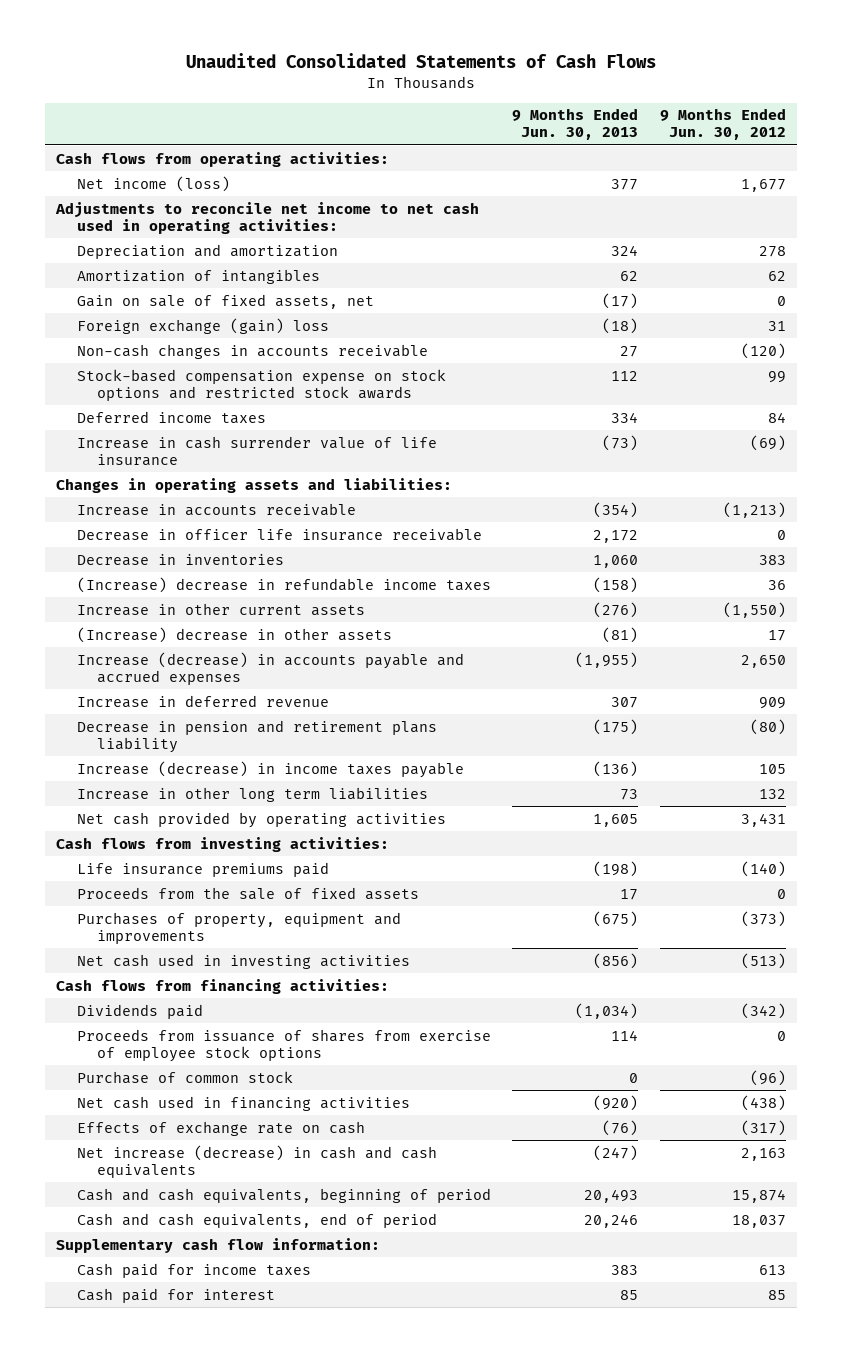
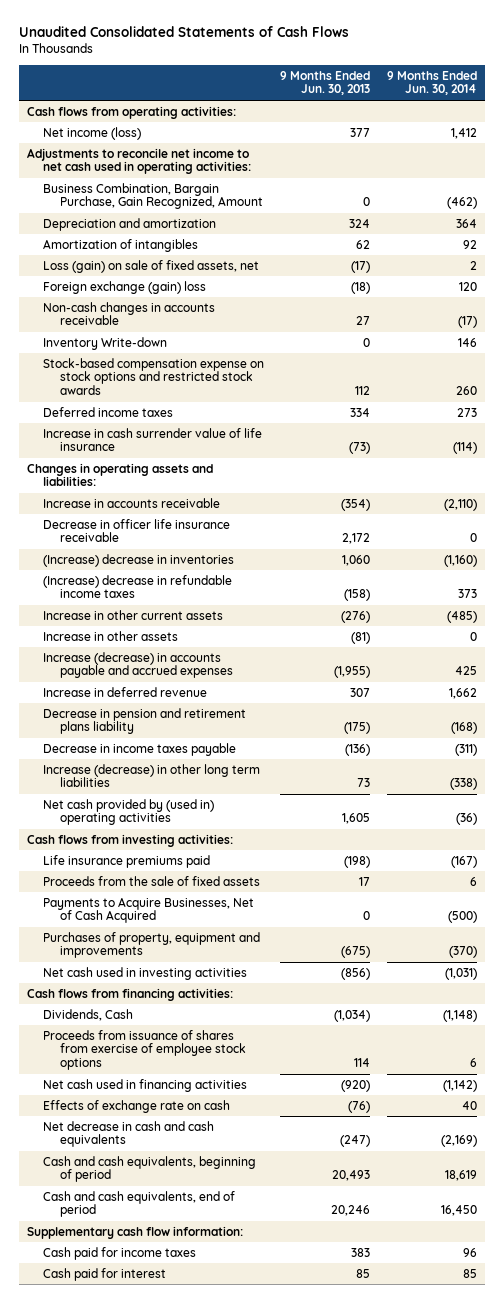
[659,108,786,141] 9 Months Ended Jun. 30, 2012 -> none
none -> [386,70,477,96] 9 Months Ended Jun. 30, 2014
none -> [43,182,263,210] Business Combination, Bargain Purchase, Gain Recognized, Amount
[76,293,374,309] Gain on sale of fixed assets, net -> [43,259,260,273] Loss (gain) on sale of fixed assets, net
none -> [43,336,168,350] Inventory Write-down
[76,553,284,566] Decrease in inventories -> [43,553,235,567] (Increase) decrease in inventories
[76,626,392,643] (Increase) decrease in other assets -> [43,630,179,641] Increase in other assets
[76,760,464,778] Increase (decrease) in income taxes payable -> [43,742,237,756] Decrease in income taxes payable
[76,786,428,802] Increase in other long term liabilities -> [43,763,261,788] Increase (decrease) in other long term liabilities
[76,811,446,828] Net cash provided by operating activities -> [43,798,215,826] Net cash provided by (used in) operating activities
none -> [43,896,255,924] Payments to Acquire Businesses, Net of Cash Acquired
[76,1003,203,1019] Dividends paid -> [43,1008,134,1021] Dividends, Cash
[76,1070,293,1084] Purchase of common stock -> none
[76,1144,437,1178] Net increase (decrease) in cash and cash equivalents -> [43,1120,215,1148] Net decrease in cash and cash equivalents

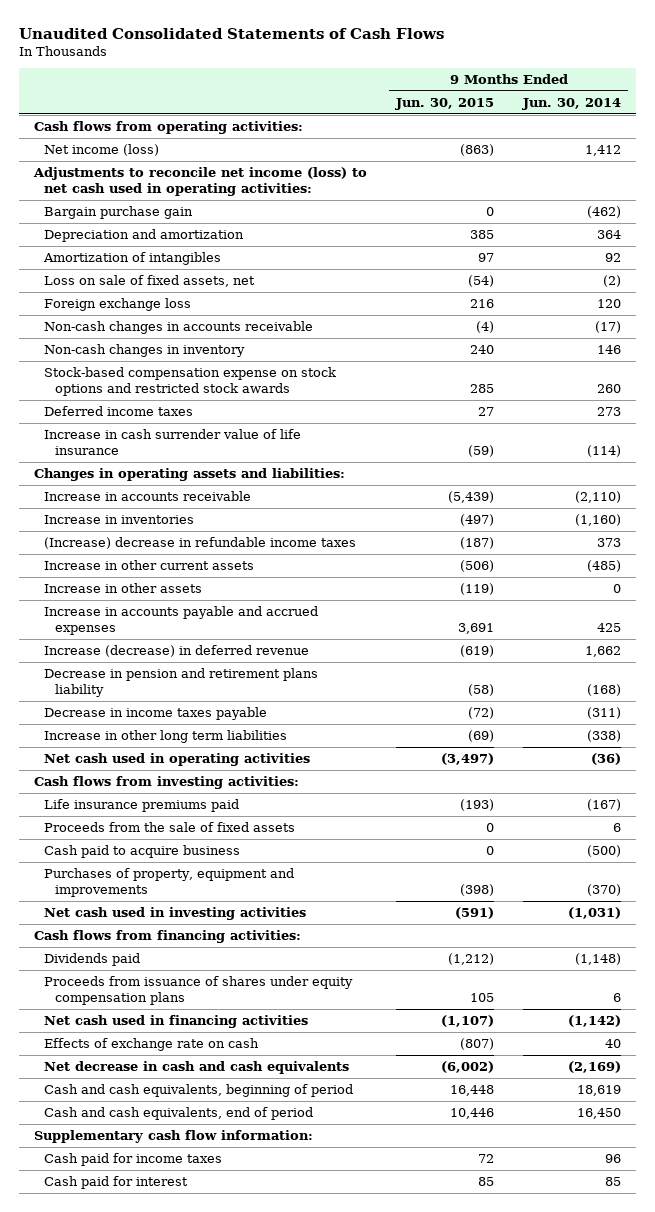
[280,70,371,96] 9 Months Ended Jun. 30, 2013 -> none
none -> [395,98,495,111] Jun. 30, 2015
[27,147,252,175] Adjustments to reconcile net income to net cash used in operating activities: -> [32,167,367,197] Adjustments to reconcile net income (loss) to net cash used in operating activities:
[43,182,263,210] Business Combination, Bargain Purchase, Gain Recognized, Amount -> [44,206,194,220] Bargain purchase gain
[43,259,260,273] Loss (gain) on sale of fixed assets, net -> [44,275,256,288] Loss on sale of fixed assets, net
[469,260,477,270] 2 -> [603,275,622,288] (2)
[43,280,207,294] Foreign exchange (gain) loss -> [44,298,192,312] Foreign exchange loss
[43,336,168,350] Inventory Write-down -> [44,344,246,358] Non-cash changes in inventory
[43,518,231,543] Decrease in officer life insurance receivable -> none
[43,553,235,567] (Increase) decrease in inventories -> [44,515,195,525] Increase in inventories
[43,651,233,679] Increase (decrease) in accounts payable and accrued expenses -> [44,606,319,636] Increase in accounts payable and accrued expenses
[43,686,208,697] Increase in deferred revenue -> [44,645,310,658] Increase (decrease) in deferred revenue
[43,763,261,788] Increase (decrease) in other long term liabilities -> [44,730,288,744] Increase in other long term liabilities
[43,798,215,826] Net cash provided by (used in) operating activities -> [44,753,311,767] Net cash used in operating activities
[43,896,255,924] Payments to Acquire Businesses, Net of Cash Acquired -> [44,845,241,859] Cash paid to acquire business
[43,1008,134,1021] Dividends, Cash -> [44,953,141,967] Dividends paid
[43,1029,246,1071] Proceeds from issuance of shares from exercise of employee stock options -> [44,976,354,1006] Proceeds from issuance of shares under equity compensation plans

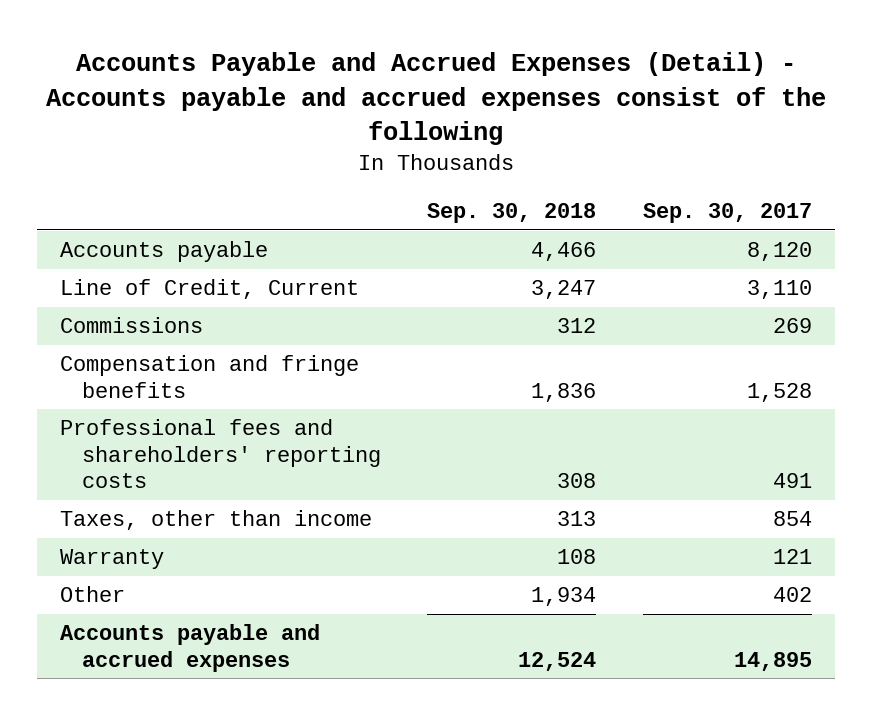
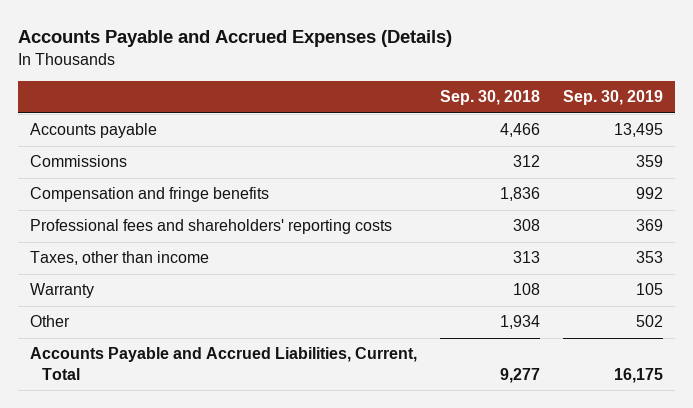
[46,52,827,145] Accounts Payable and Accrued Expenses (Detail) - Accounts payable and accrued expenses consist of the following -> [17,29,452,47] Accounts Payable and Accrued Expenses (Details)
[643,203,813,224] Sep. 30, 2017 -> none
none -> [563,90,664,106] Sep. 30, 2019
[59,279,359,300] Line of Credit, Current -> none
[59,624,320,672] Accounts payable and accrued expenses -> [29,347,417,380] Accounts Payable and Accrued Liabilities, Current, Total
[518,651,597,671] 12,524 -> [499,367,540,383] 9,277

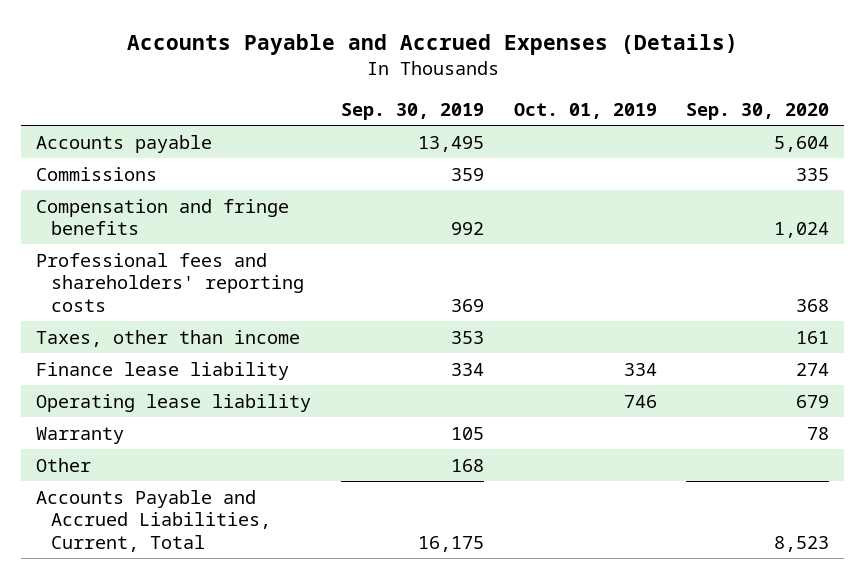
[439,90,540,106] Sep. 30, 2018 -> none
none -> [513,102,657,119] Oct. 01, 2019
none -> [686,102,830,120] Sep. 30, 2020
none -> [36,361,290,380] Finance lease liability
none -> [36,393,312,412] Operating lease liability
[636,315,664,328] 502 -> [450,458,484,472] 168

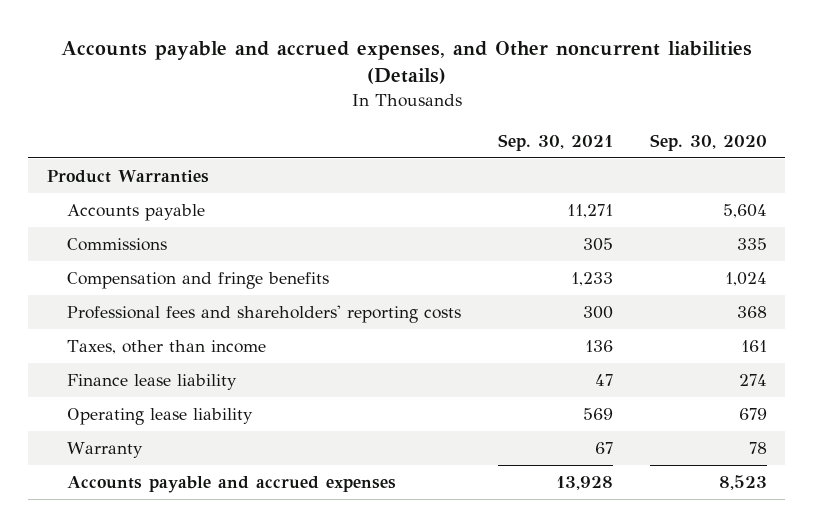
[126,34,738,56] Accounts Payable and Accrued Expenses (Details) -> [60,41,752,85] Accounts payable and accrued expenses, and Other noncurrent liabilities (Details)
[340,102,484,120] Sep. 30, 2019 -> none
[513,102,657,119] Oct. 01, 2019 -> none
none -> [497,133,613,151] Sep. 30, 2021
none -> [46,170,209,184] Product Warranties
[36,457,92,472] Other -> none
[36,489,271,552] Accounts Payable and Accrued Liabilities, Current, Total -> [66,476,396,494] Accounts payable and accrued expenses

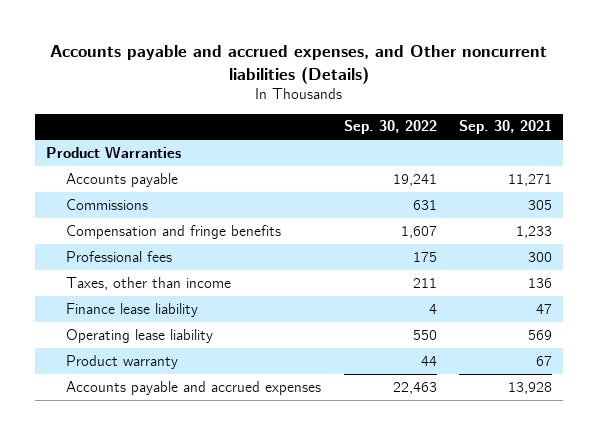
[649,133,767,151] Sep. 30, 2020 -> none
none -> [343,120,437,135] Sep. 30, 2022
[66,305,461,324] Professional fees and shareholders' reporting costs -> [66,250,173,262] Professional fees
[66,442,143,459] Warranty -> [66,354,179,369] Product warranty

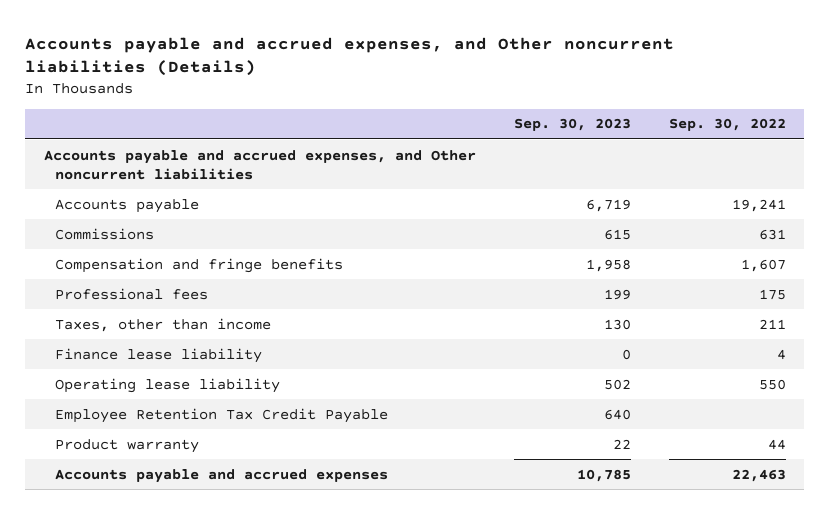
[459,120,553,135] Sep. 30, 2021 -> none
none -> [513,118,631,132] Sep. 30, 2023
[45,145,181,158] Product Warranties -> [43,149,476,180] Accounts payable and accrued expenses, and Other noncurrent liabilities
none -> [55,407,389,423] Employee Retention Tax Credit Payable

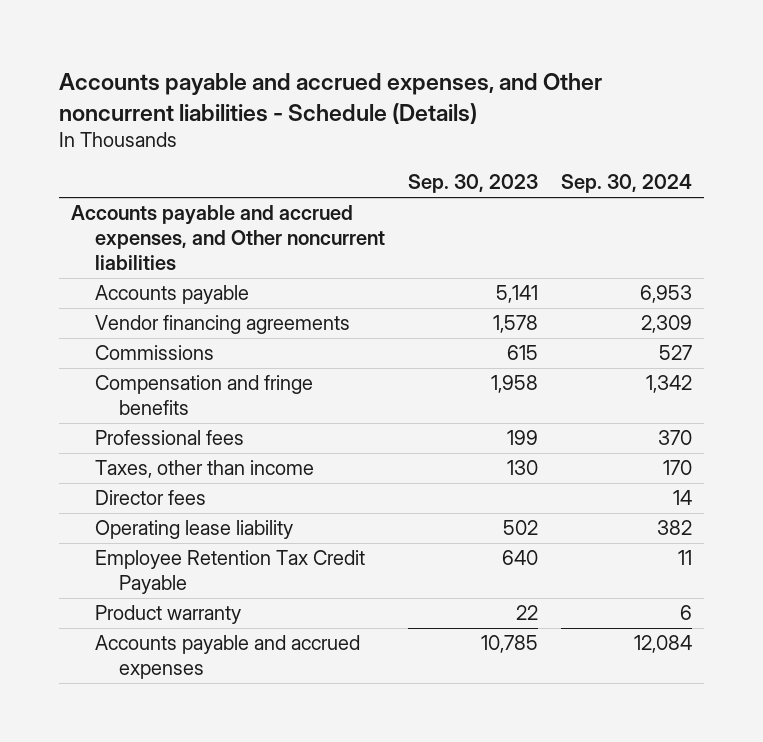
[24,36,674,77] Accounts payable and accrued expenses, and Other noncurrent liabilities (Details) -> [59,72,603,124] Accounts payable and accrued expenses, and Other noncurrent liabilities - Schedule (Details)
[668,118,786,132] Sep. 30, 2022 -> none
none -> [561,174,693,194] Sep. 30, 2024
[585,198,631,212] 6,719 -> [495,285,538,304] 5,141
none -> [94,315,350,335] Vendor financing agreements
[55,347,263,363] Finance lease liability -> none
none -> [94,490,206,506] Director fees

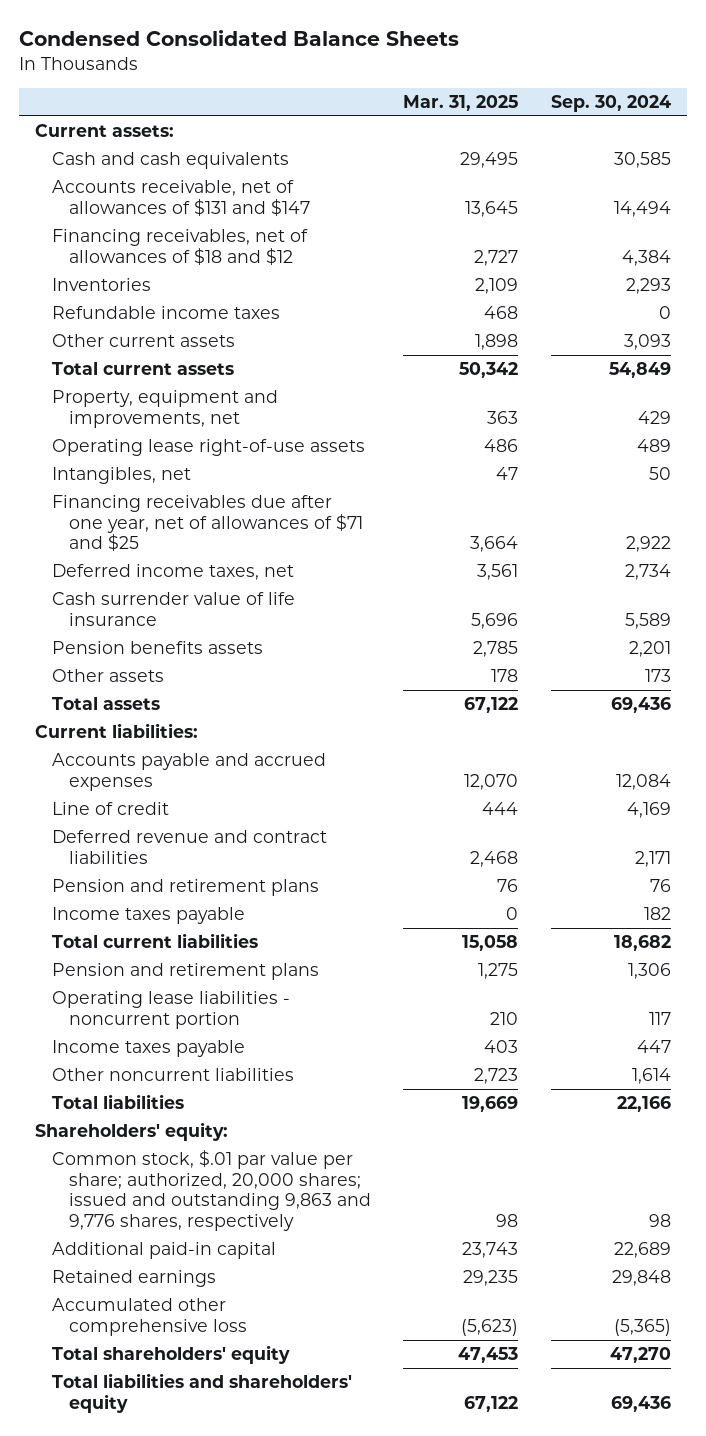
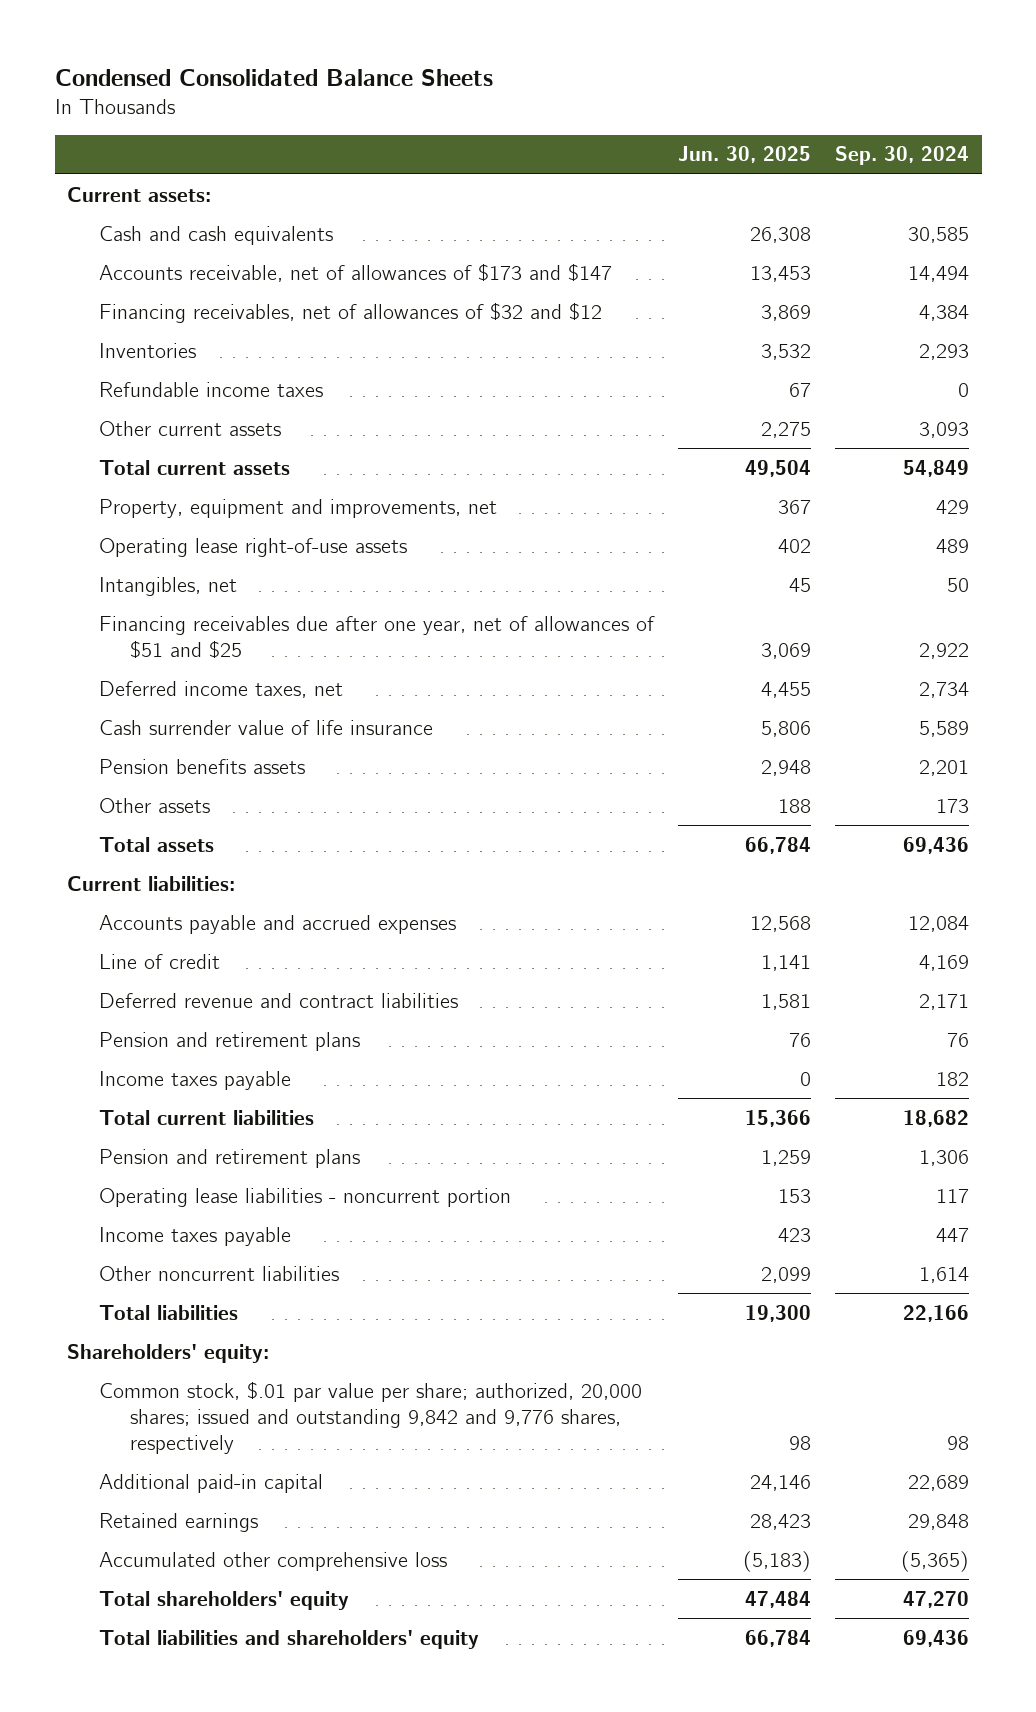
[403,94,519,111] Mar. 31, 2025 -> none
none -> [677,146,811,164] Jun. 30, 2025
[51,180,310,216] Accounts receivable, net of allowances of $131 and $147 -> [98,262,612,282] Accounts receivable, net of allowances of $173 and $147
[51,229,308,265] Financing receivables, net of allowances of $18 and $12 -> [98,301,602,323] Financing receivables, net of allowances of $32 and $12
[51,495,363,552] Financing receivables due after one year, net of allowances of $71 and $25 -> [98,615,655,659] Financing receivables due after one year, net of allowances of $51 and $25
[51,1150,371,1231] Common stock, $.01 par value per share; authorized, 20,000 shares; issued and outstanding 9,863 and 9,776 shares, respectively -> [98,1380,642,1454] Common stock, $.01 par value per share; authorized, 20,000 shares; issued and outstanding 9,842 and 9,776 shares, respectively

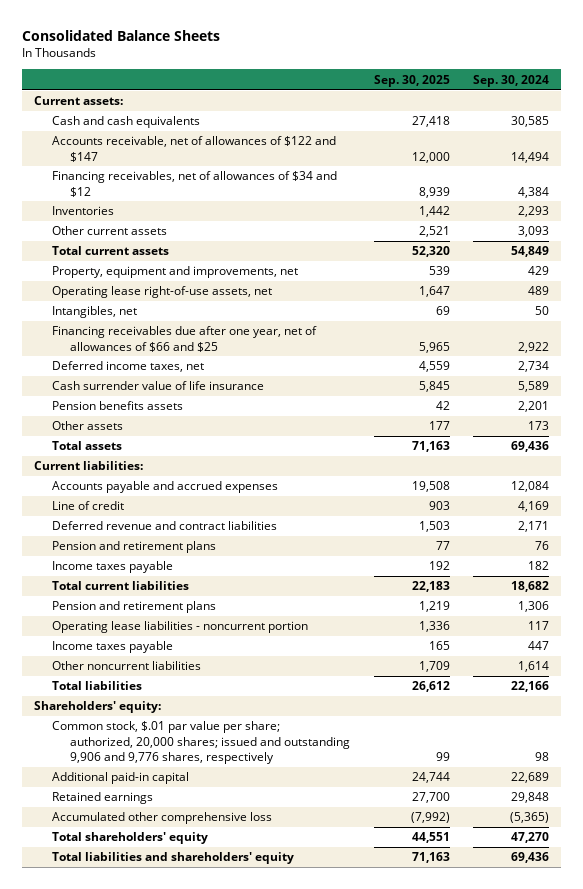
[54,69,493,87] Condensed Consolidated Balance Sheets -> [21,29,220,41] Consolidated Balance Sheets
[677,146,811,164] Jun. 30, 2025 -> none
none -> [373,74,450,87] Sep. 30, 2025
[98,262,612,282] Accounts receivable, net of allowances of $173 and $147 -> [51,136,336,162] Accounts receivable, net of allowances of $122 and $147
[98,301,602,323] Financing receivables, net of allowances of $32 and $12 -> [51,171,337,197] Financing receivables, net of allowances of $34 and $12
[98,381,323,397] Refundable income taxes -> none
[98,537,407,557] Operating lease right-of-use assets -> [51,286,272,299] Operating lease right-of-use assets, net
[98,615,655,659] Financing receivables due after one year, net of allowances of $51 and $25 -> [51,326,317,352] Financing receivables due after one year, net of allowances of $66 and $25
[98,1380,642,1454] Common stock, $.01 par value per share; authorized, 20,000 shares; issued and outstanding 9,842 and 9,776 shares, respectively -> [51,721,351,764] Common stock, $.01 par value per share; authorized, 20,000 shares; issued and outstanding 9,906 and 9,776 shares, respectively

